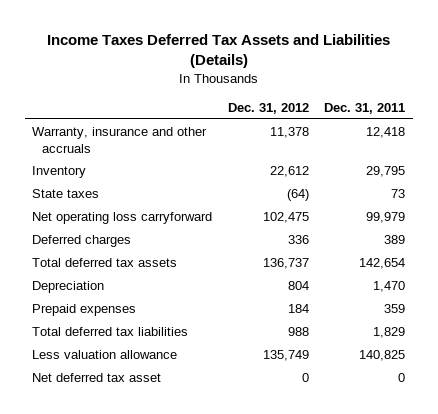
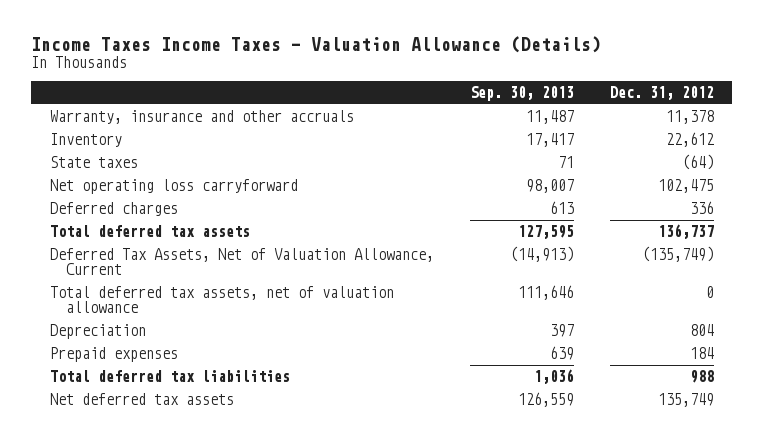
[46,33,390,69] Income Taxes Deferred Tax Assets and Liabilities (Details) -> [31,35,602,53] Income Taxes Income Taxes - Valuation Allowance (Details)
[324,103,406,115] Dec. 31, 2011 -> none
none -> [469,86,574,102] Sep. 30, 2013
none -> [49,248,434,276] Deferred Tax Assets, Net of Valuation Allowance, Current
none -> [49,286,394,314] Total deferred tax assets, net of valuation allowance
[32,349,178,359] Less valuation allowance -> none
[32,372,162,382] Net deferred tax asset -> [49,393,234,406] Net deferred tax assets
[301,372,309,382] 0 -> [657,393,714,408] 135,749

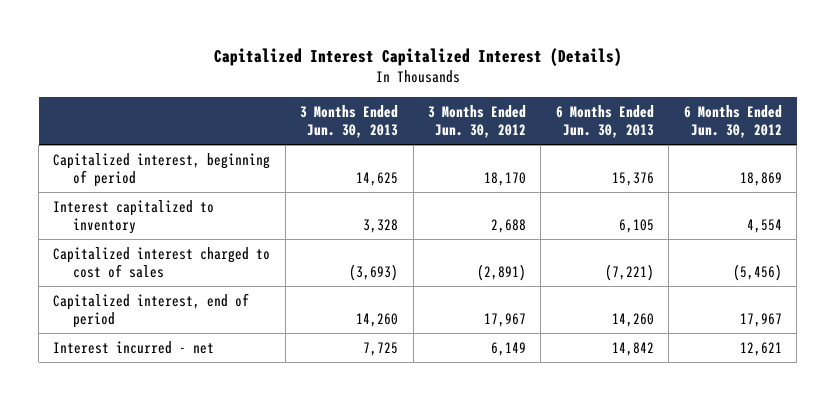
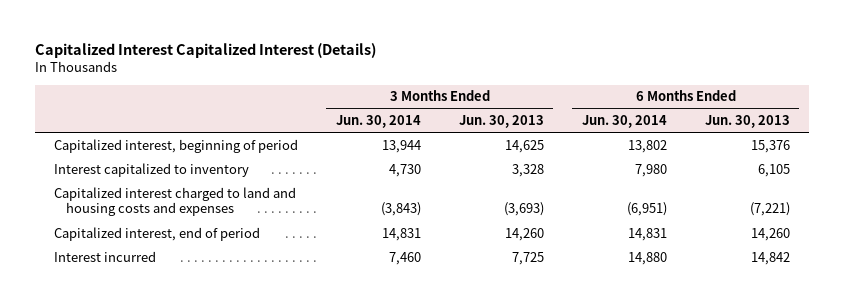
[428,104,527,138] 3 Months Ended Jun. 30, 2012 -> none
[683,104,782,138] 6 Months Ended Jun. 30, 2012 -> none
none -> [335,114,421,128] Jun. 30, 2014
none -> [581,114,667,128] Jun. 30, 2014
[53,246,271,278] Capitalized interest charged to cost of sales -> [53,186,296,217] Capitalized interest charged to land and housing costs and expenses
[53,340,215,354] Interest incurred - net -> [53,250,156,262] Interest incurred

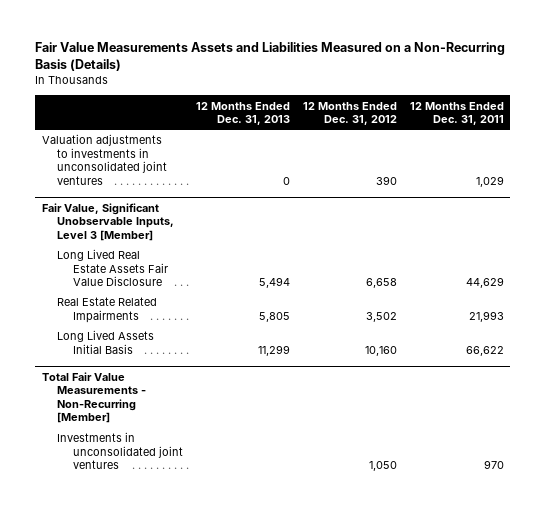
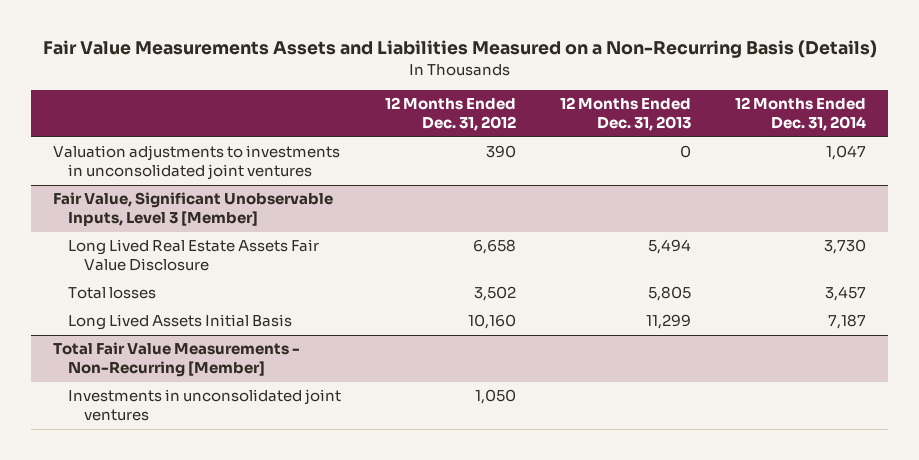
[409,101,504,125] 12 Months Ended Dec. 31, 2011 -> none
none -> [735,97,867,132] 12 Months Ended Dec. 31, 2014
[57,297,158,323] Real Estate Related Impairments -> [68,287,157,300] Total losses

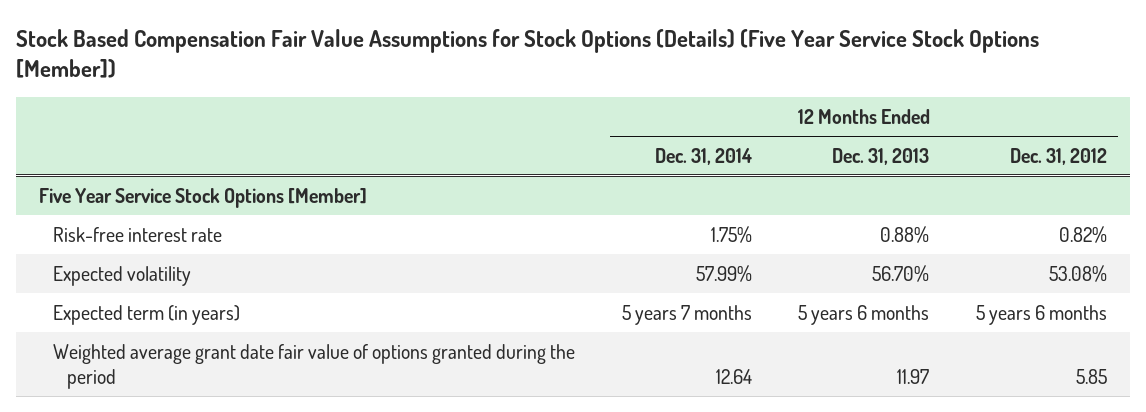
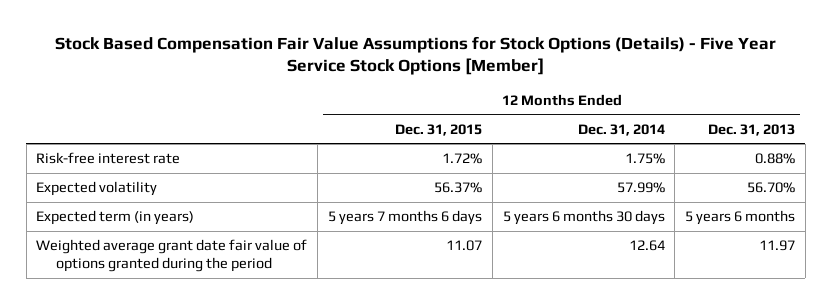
[16,28,1040,79] Stock Based Compensation Fair Value Assumptions for Stock Options (Details) (Five Year Service Stock Options [Member]) -> [54,35,776,76] Stock Based Compensation Fair Value Assumptions for Stock Options (Details) - Five Year Service Stock Options [Member]
[1009,147,1107,165] Dec. 31, 2012 -> none
none -> [394,123,482,136] Dec. 31, 2015
[39,187,368,208] Five Year Service Stock Options [Member] -> none
[621,304,752,325] 5 years 7 months -> [502,210,665,226] 5 years 6 months 30 days

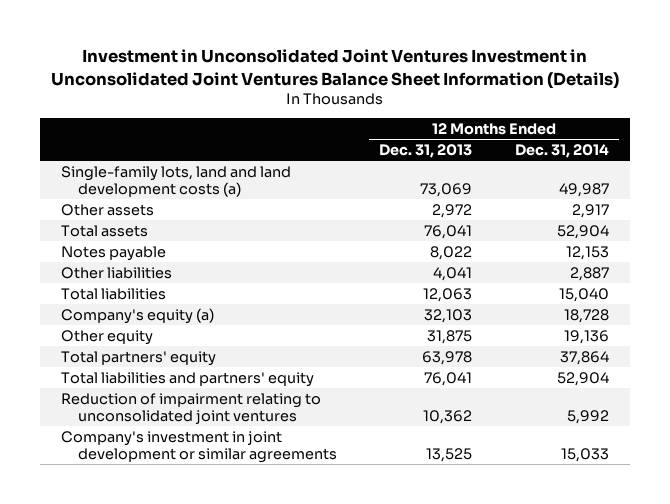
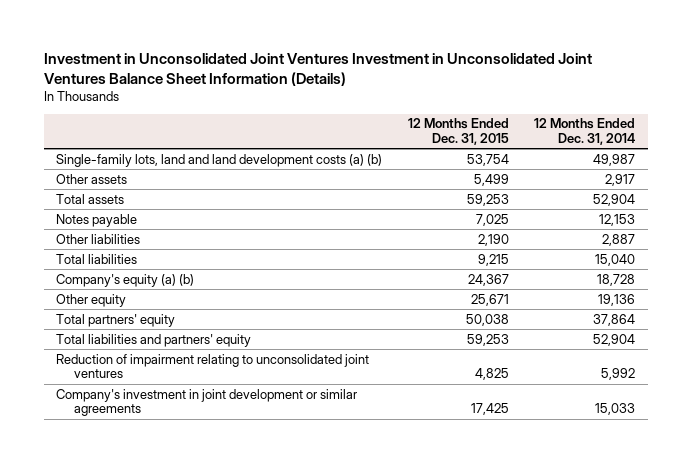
[379,144,473,159] Dec. 31, 2013 -> none
none -> [407,118,509,146] 12 Months Ended Dec. 31, 2015
[61,165,292,197] Single-family lots, land and land development costs (a) -> [56,153,383,167] Single-family lots, land and land development costs (a) (b)
[61,307,215,324] Company's equity (a) -> [56,273,195,287] Company's equity (a) (b)

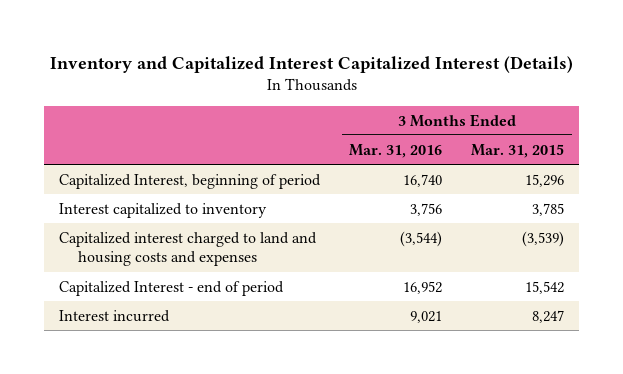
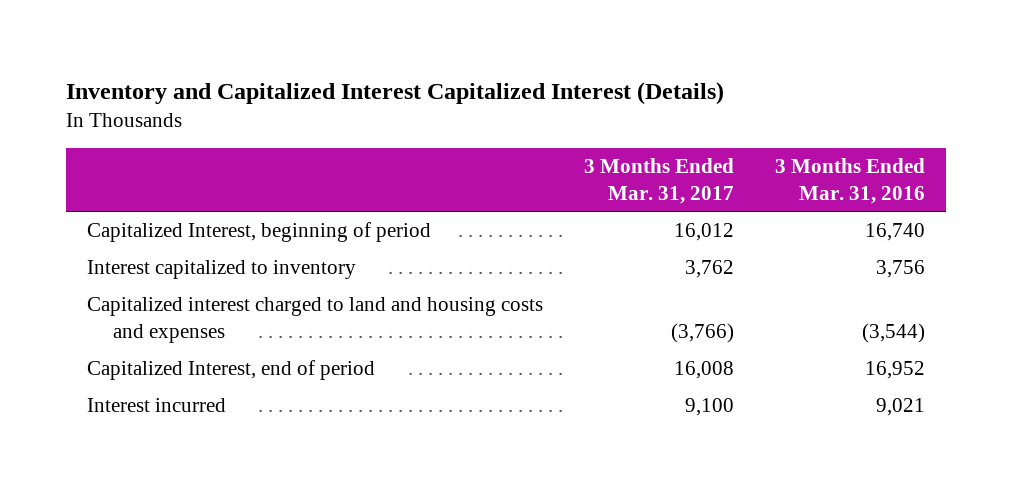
[471,143,565,158] Mar. 31, 2015 -> none
none -> [584,158,735,204] 3 Months Ended Mar. 31, 2017
[59,280,285,296] Capitalized Interest - end of period -> [86,360,375,381] Capitalized Interest, end of period

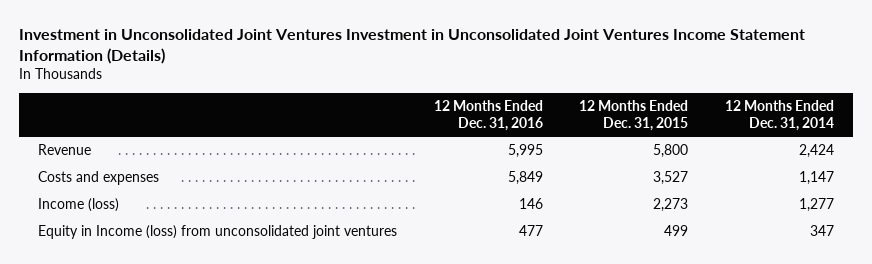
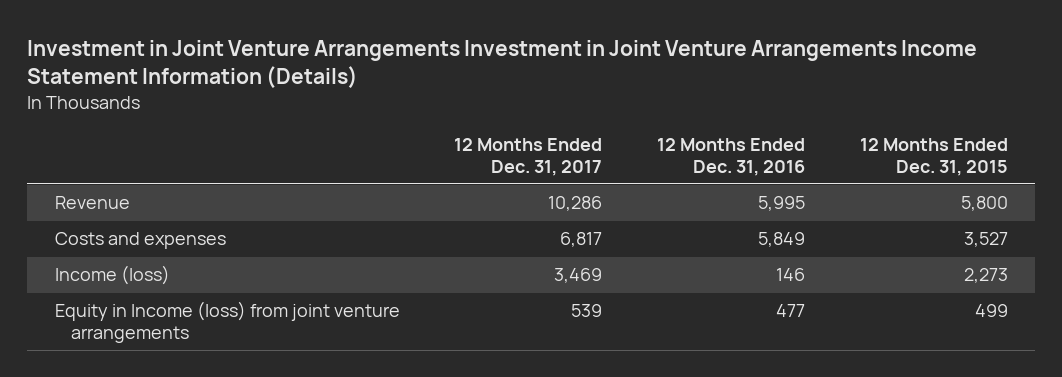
[19,29,806,65] Investment in Unconsolidated Joint Ventures Investment in Unconsolidated Joint Ventures Income Statement Information (Details) -> [27,39,978,88] Investment in Joint Venture Arrangements Investment in Joint Venture Arrangements Income Statement Information (Details)
[725,100,835,131] 12 Months Ended Dec. 31, 2014 -> none
none -> [454,138,603,176] 12 Months Ended Dec. 31, 2017
[37,225,397,240] Equity in Income (loss) from unconsolidated joint ventures -> [54,301,400,344] Equity in Income (loss) from joint venture arrangements

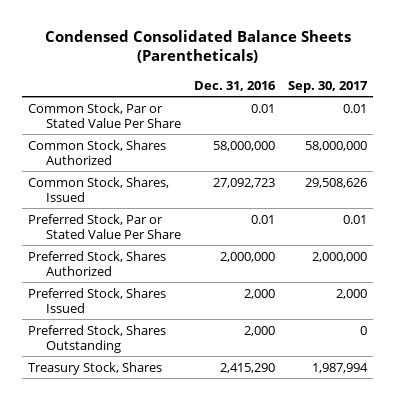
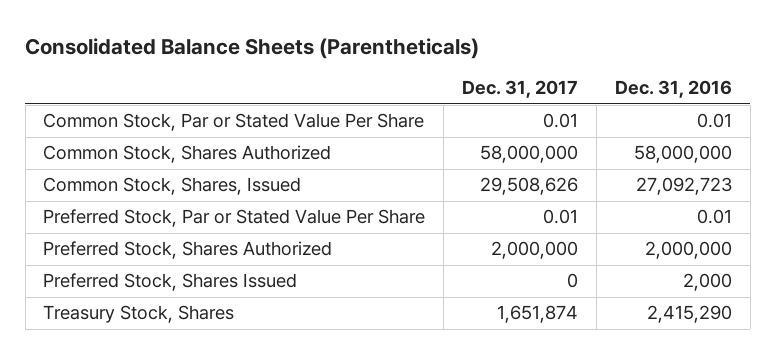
[44,29,351,64] Condensed Consolidated Balance Sheets (Parentheticals) -> [25,37,480,59] Consolidated Balance Sheets (Parentheticals)
[287,80,368,93] Sep. 30, 2017 -> none
none -> [462,80,579,99] Dec. 31, 2017
[28,324,167,353] Preferred Stock, Shares Outstanding -> none

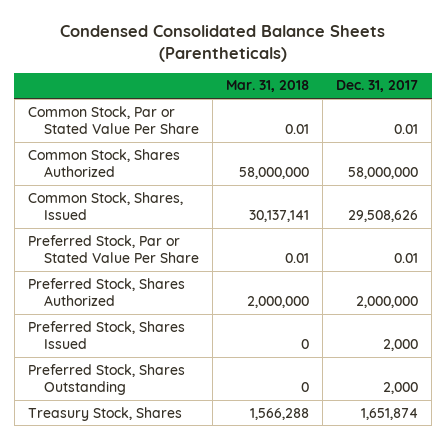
[25,37,480,59] Consolidated Balance Sheets (Parentheticals) -> [60,24,386,62] Condensed Consolidated Balance Sheets (Parentheticals)
[614,80,732,99] Dec. 31, 2016 -> none
none -> [226,80,310,93] Mar. 31, 2018
[567,273,579,289] 0 -> [383,338,419,351] 2,000
none -> [27,363,185,395] Preferred Stock, Shares Outstanding

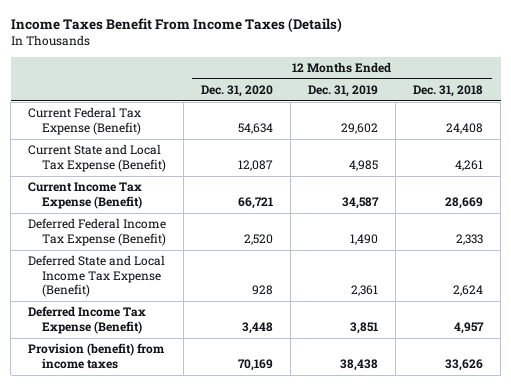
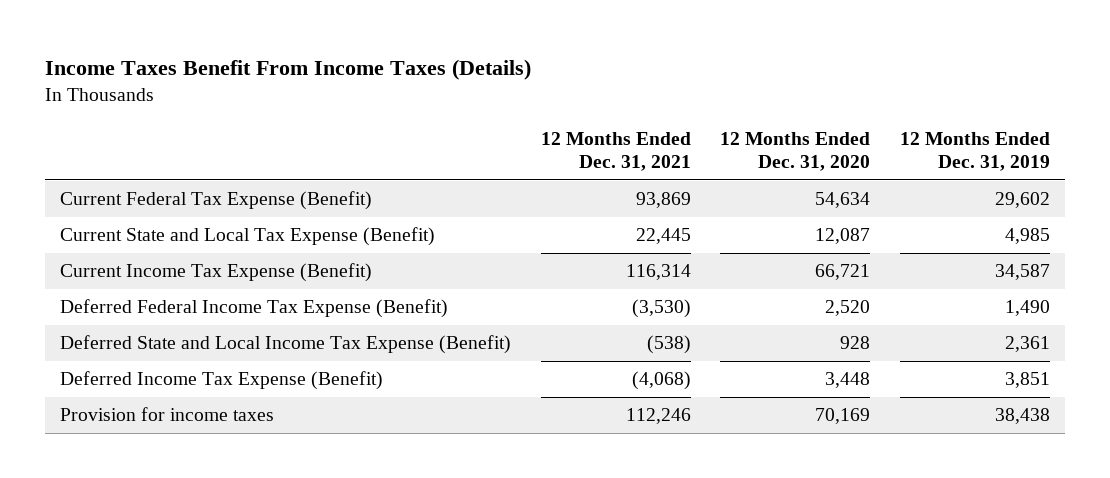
[413,85,484,98] Dec. 31, 2018 -> none
none -> [540,131,691,172] 12 Months Ended Dec. 31, 2021
[28,343,165,369] Provision (benefit) from income taxes -> [60,407,275,422] Provision for income taxes

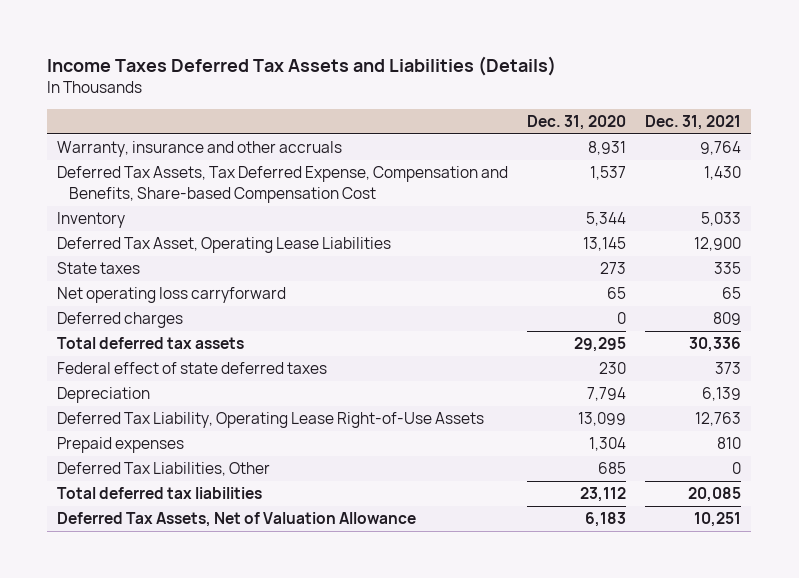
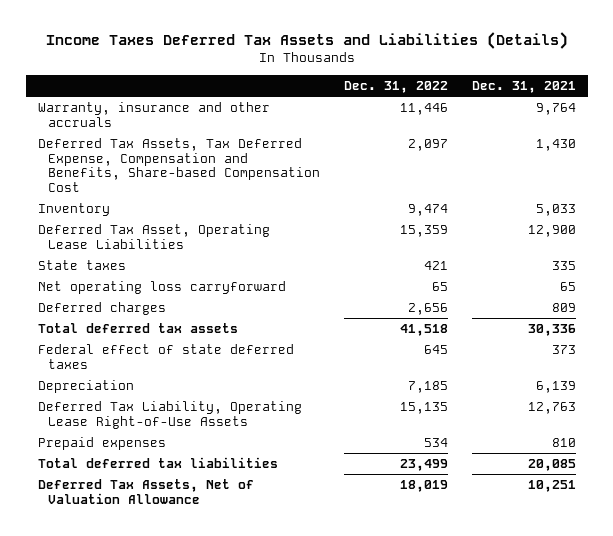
[527,114,627,130] Dec. 31, 2020 -> none
none -> [343,81,448,94] Dec. 31, 2022
[57,462,271,477] Deferred Tax Liabilities, Other -> none

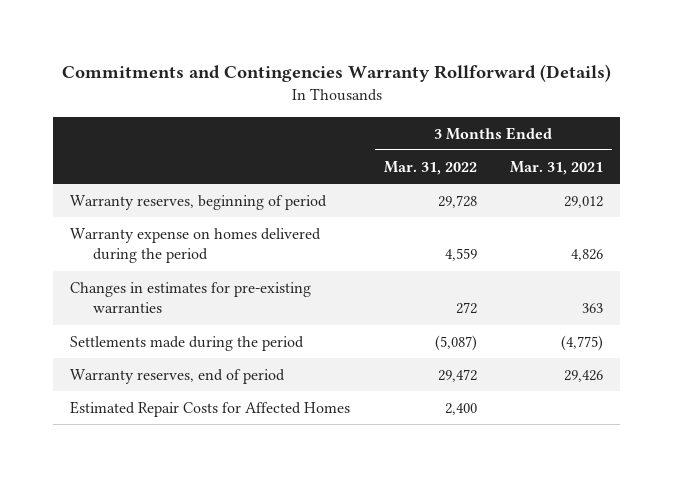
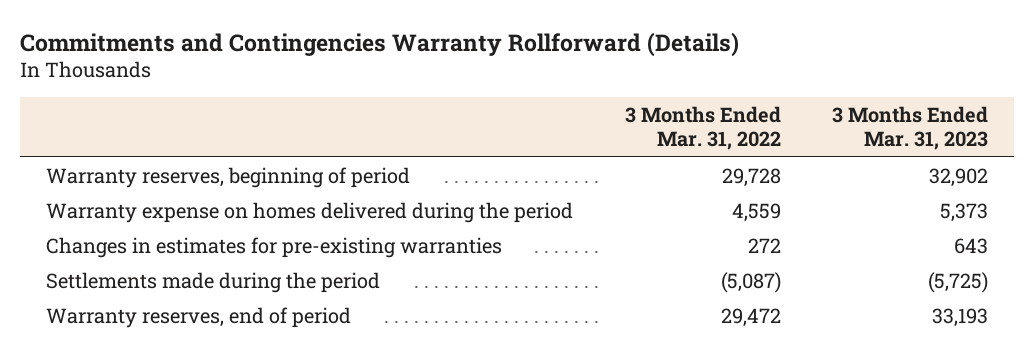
[510,160,604,175] Mar. 31, 2021 -> none
none -> [832,106,989,151] 3 Months Ended Mar. 31, 2023
[70,400,351,417] Estimated Repair Costs for Affected Homes -> none

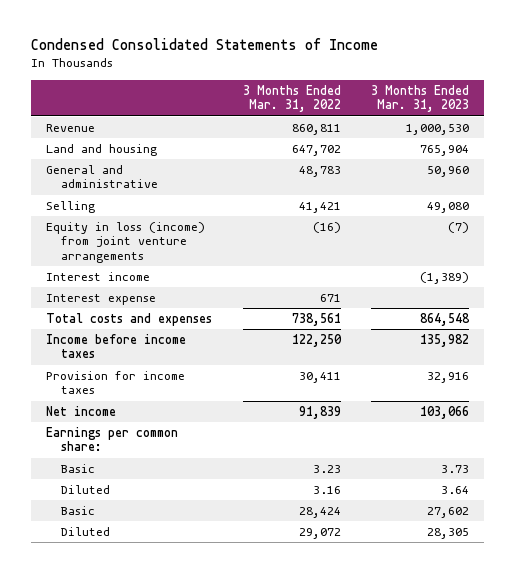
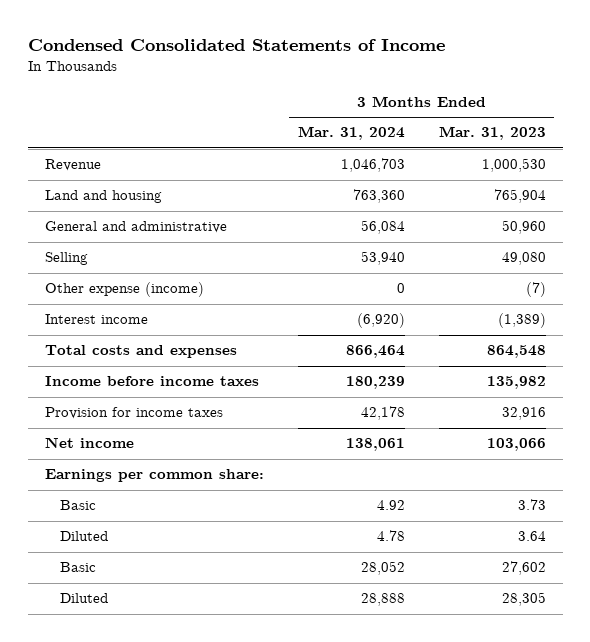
[242,84,341,113] 3 Months Ended Mar. 31, 2022 -> none
none -> [297,126,405,141] Mar. 31, 2024
[46,221,206,263] Equity in loss (income) from joint venture arrangements -> [44,282,204,298] Other expense (income)
[46,293,157,305] Interest expense -> none

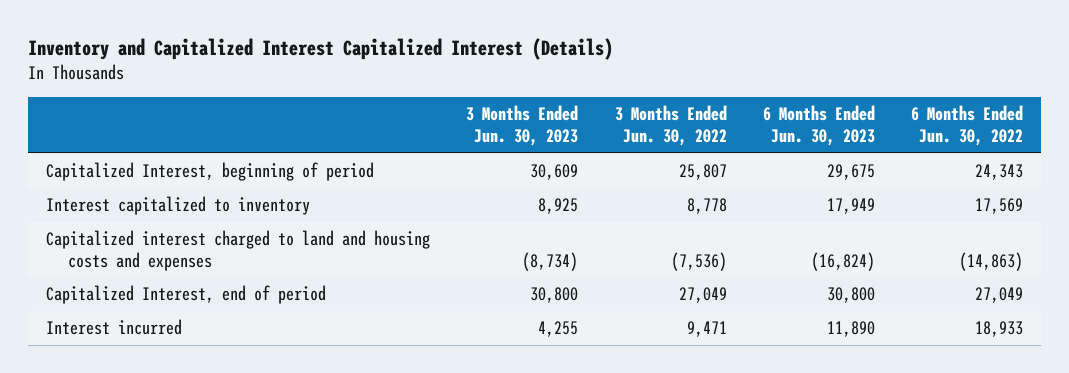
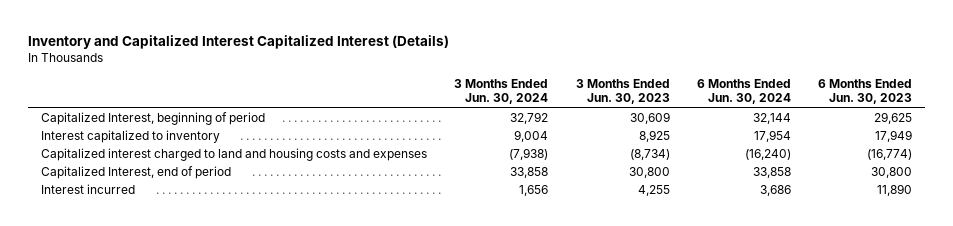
[614,105,727,146] 3 Months Ended Jun. 30, 2022 -> none
[911,105,1024,146] 6 Months Ended Jun. 30, 2022 -> none
none -> [454,79,549,105] 3 Months Ended Jun. 30, 2024
none -> [696,79,791,105] 6 Months Ended Jun. 30, 2024
[826,164,875,181] 29,675 -> [873,111,912,124] 29,625
[810,251,875,271] (16,824) -> [866,148,912,160] (16,774)

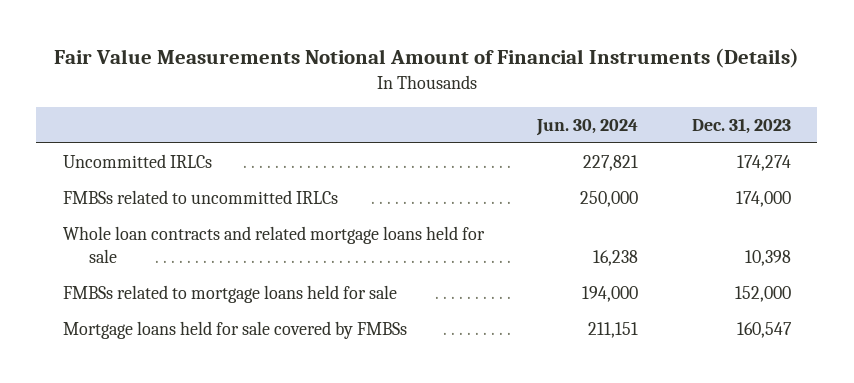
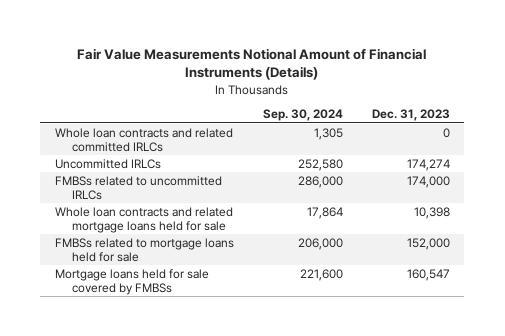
[536,119,639,137] Jun. 30, 2024 -> none
none -> [262,109,343,122] Sep. 30, 2024
none -> [54,127,233,152] Whole loan contracts and related committed IRLCs

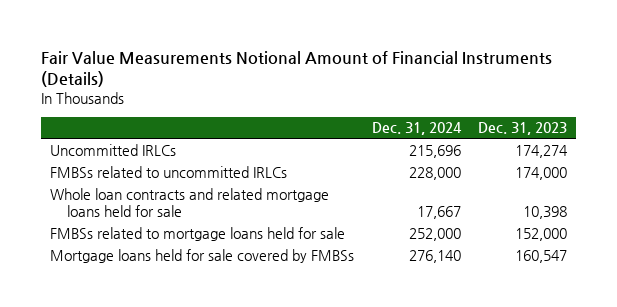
[262,109,343,122] Sep. 30, 2024 -> none
none -> [371,122,462,136] Dec. 31, 2024
[54,127,233,152] Whole loan contracts and related committed IRLCs -> none

